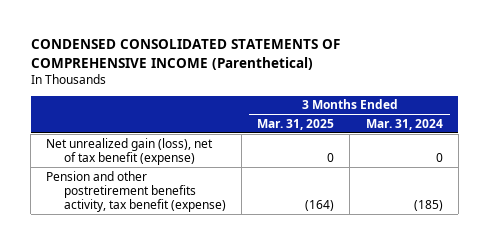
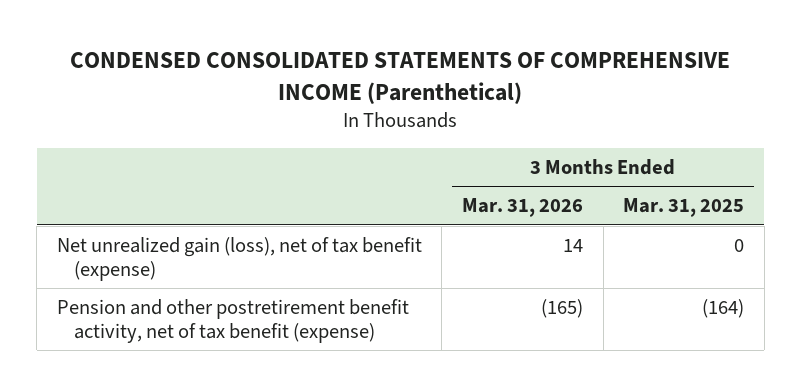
[365,118,443,130] Mar. 31, 2024 -> none
none -> [461,198,583,218] Mar. 31, 2026
[46,170,226,213] Pension and other postretirement benefits activity, tax benefit (expense) -> [56,298,409,343] Pension and other postretirement benefit activity, net of tax benefit (expense)

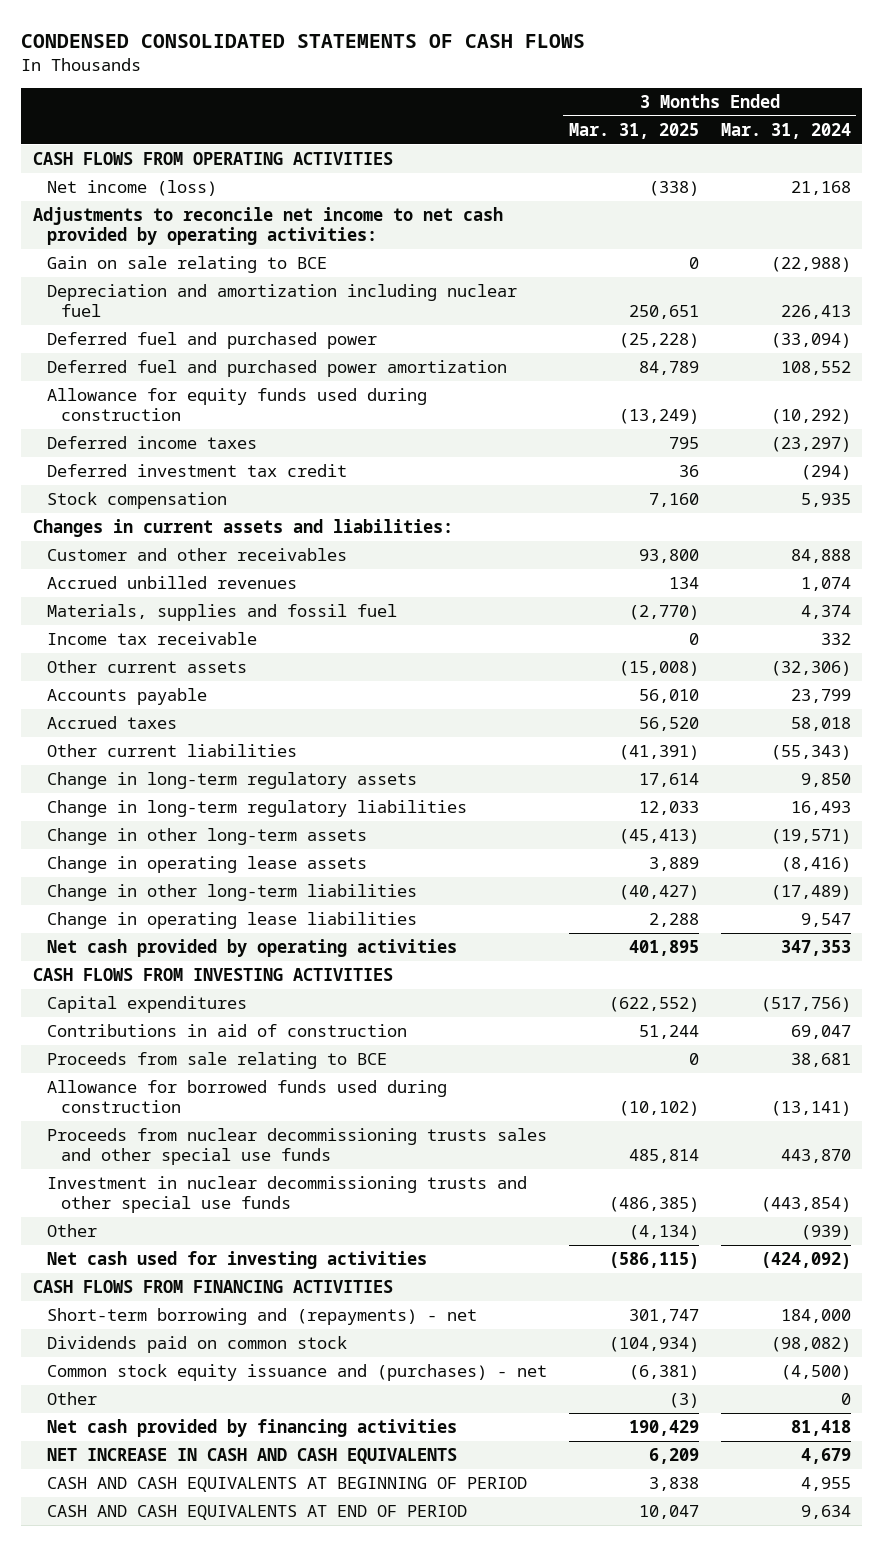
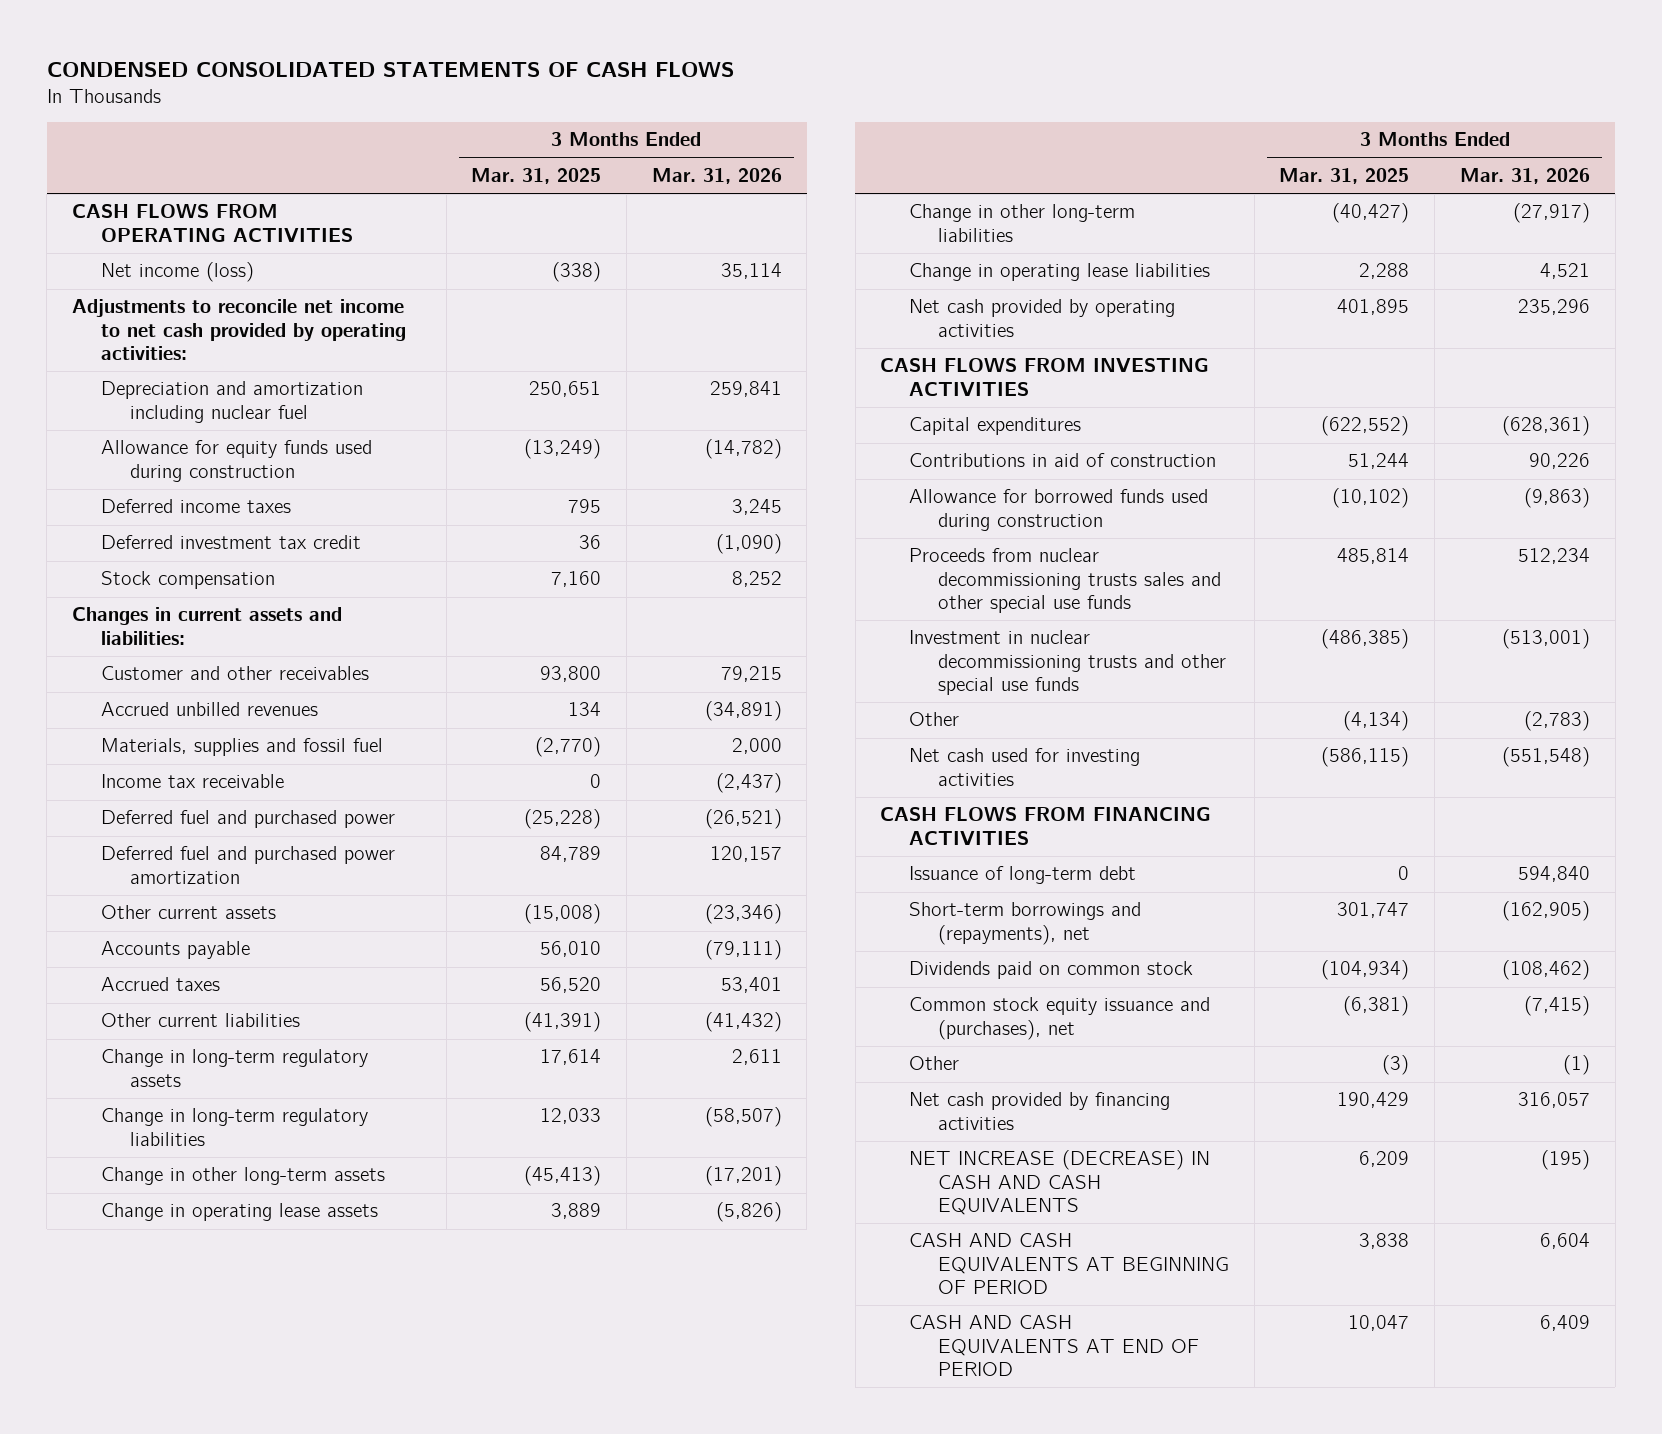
[720,122,851,139] Mar. 31, 2024 -> none
none -> [651,167,782,184] Mar. 31, 2026
[46,256,327,274] Gain on sale relating to BCE -> none
[46,332,377,350] Deferred fuel and purchased power -> [100,810,395,829] Deferred fuel and purchased power
[46,360,507,378] Deferred fuel and purchased power amortization -> [100,846,395,884] Deferred fuel and purchased power amortization
[46,1052,387,1070] Proceeds from sale relating to BCE -> none
none -> [909,866,1137,885] Issuance of long-term debt
[46,1308,477,1326] Short-term borrowing and (repayments) - net -> [909,902,1142,945] Short-term borrowings and (repayments), net
[46,1364,547,1382] Common stock equity issuance and (purchases) - net -> [909,997,1211,1040] Common stock equity issuance and (purchases), net
[46,1448,457,1465] NET INCREASE IN CASH AND CASH EQUIVALENTS -> [909,1150,1211,1215] NET INCREASE (DECREASE) IN CASH AND CASH EQUIVALENTS

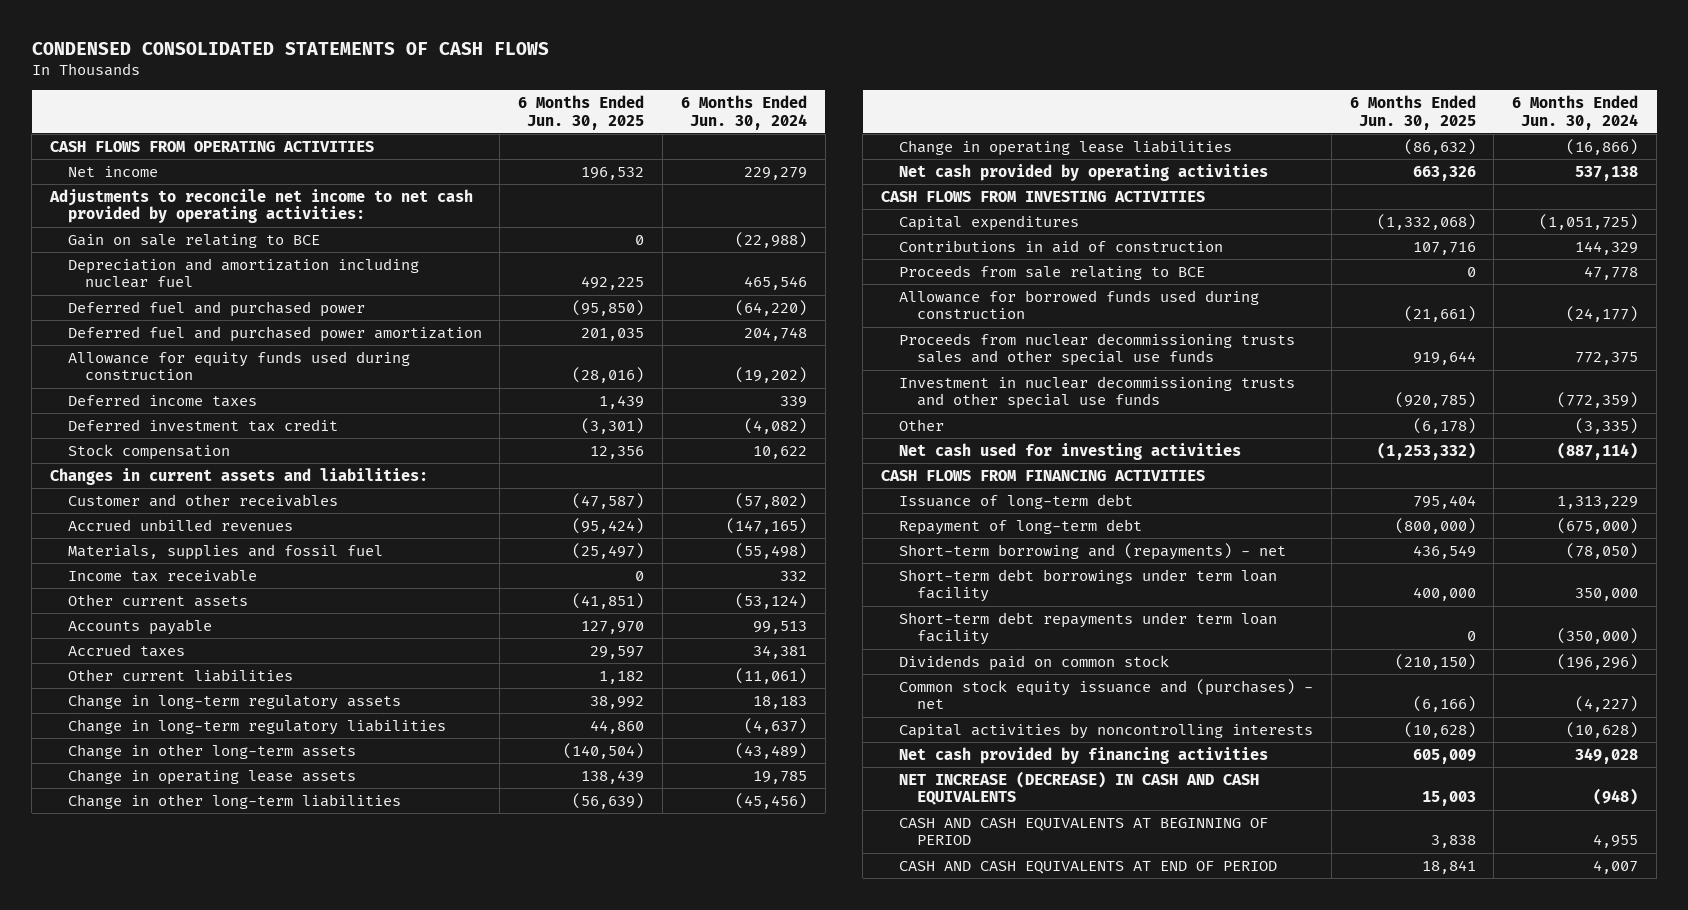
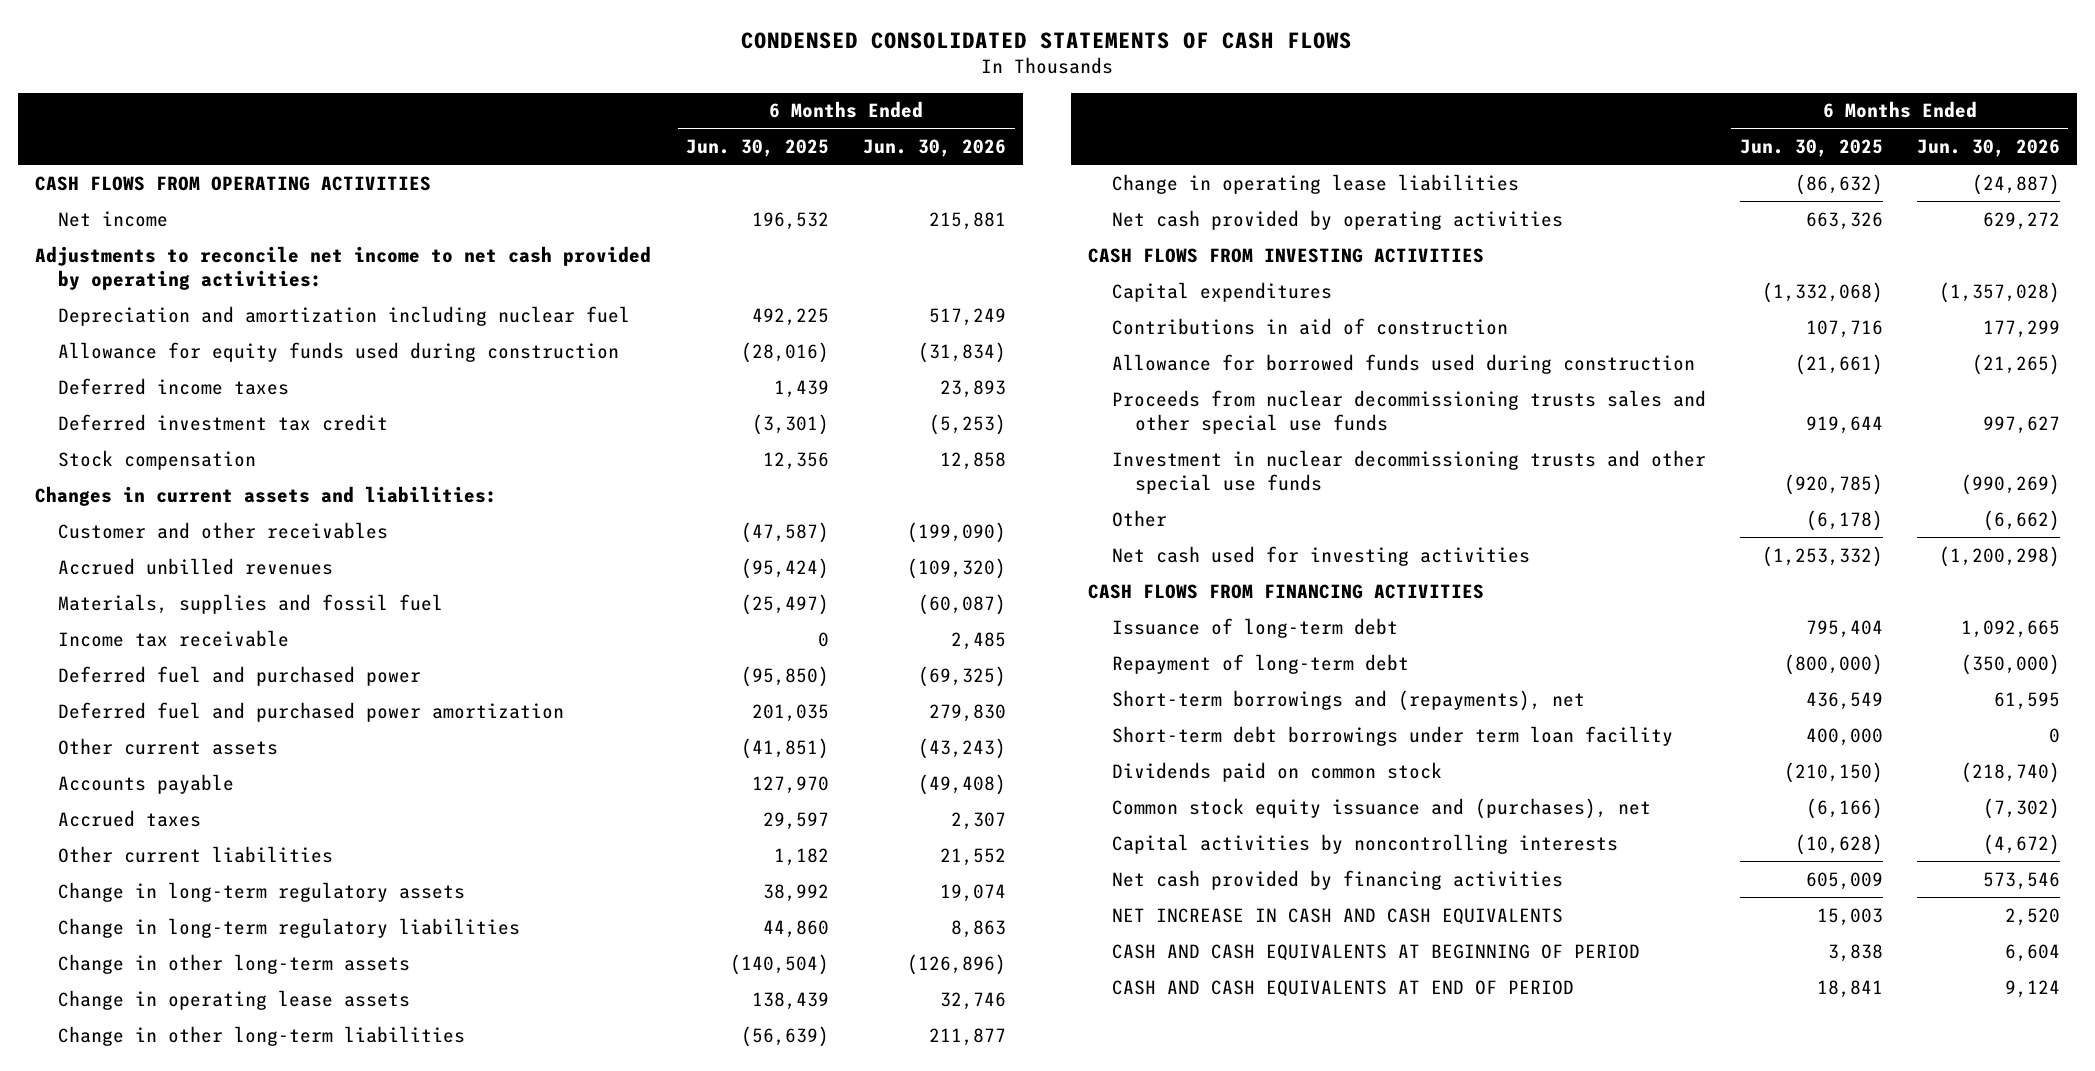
[680,95,807,130] 6 Months Ended Jun. 30, 2024 -> none
none -> [863,139,1007,158] Jun. 30, 2026
[67,233,320,248] Gain on sale relating to BCE -> none
[67,300,365,317] Deferred fuel and purchased power -> [58,665,422,686] Deferred fuel and purchased power
[67,325,482,342] Deferred fuel and purchased power amortization -> [58,701,565,722] Deferred fuel and purchased power amortization
[898,264,1205,280] Proceeds from sale relating to BCE -> none
[898,542,1286,560] Short-term borrowing and (repayments) - net -> [1111,689,1585,711] Short-term borrowings and (repayments), net
[898,611,1277,646] Short-term debt repayments under term loan facility -> none
[898,678,1313,710] Common stock equity issuance and (purchases) - net -> [1111,797,1651,819] Common stock equity issuance and (purchases), net
[898,770,1259,806] NET INCREASE (DECREASE) IN CASH AND CASH EQUIVALENTS -> [1111,907,1563,925] NET INCREASE IN CASH AND CASH EQUIVALENTS

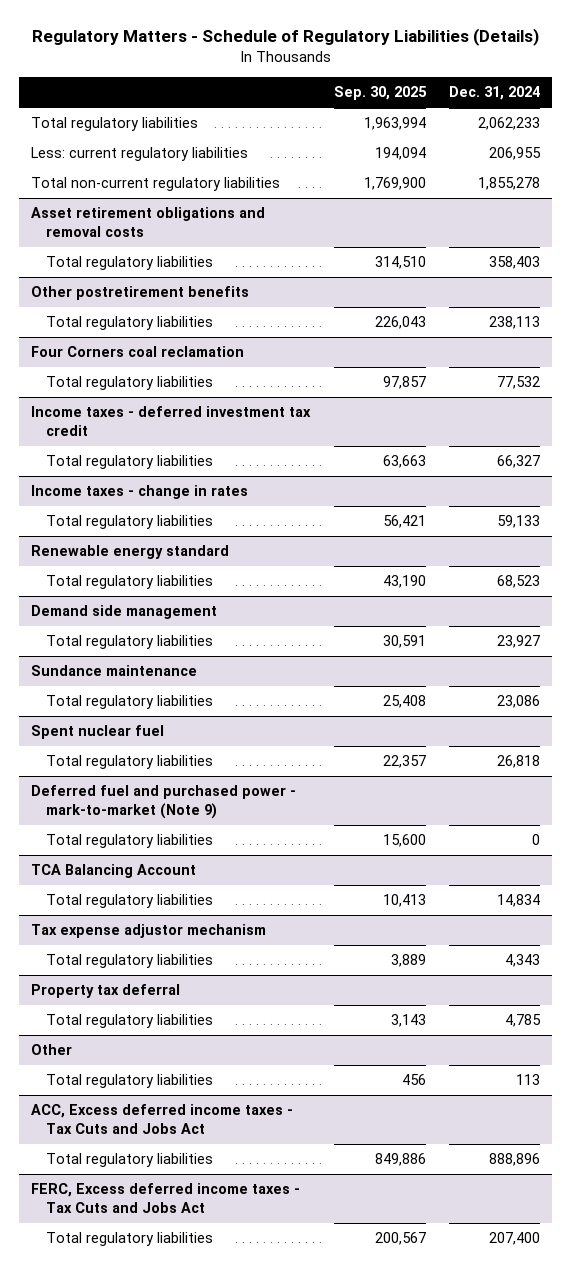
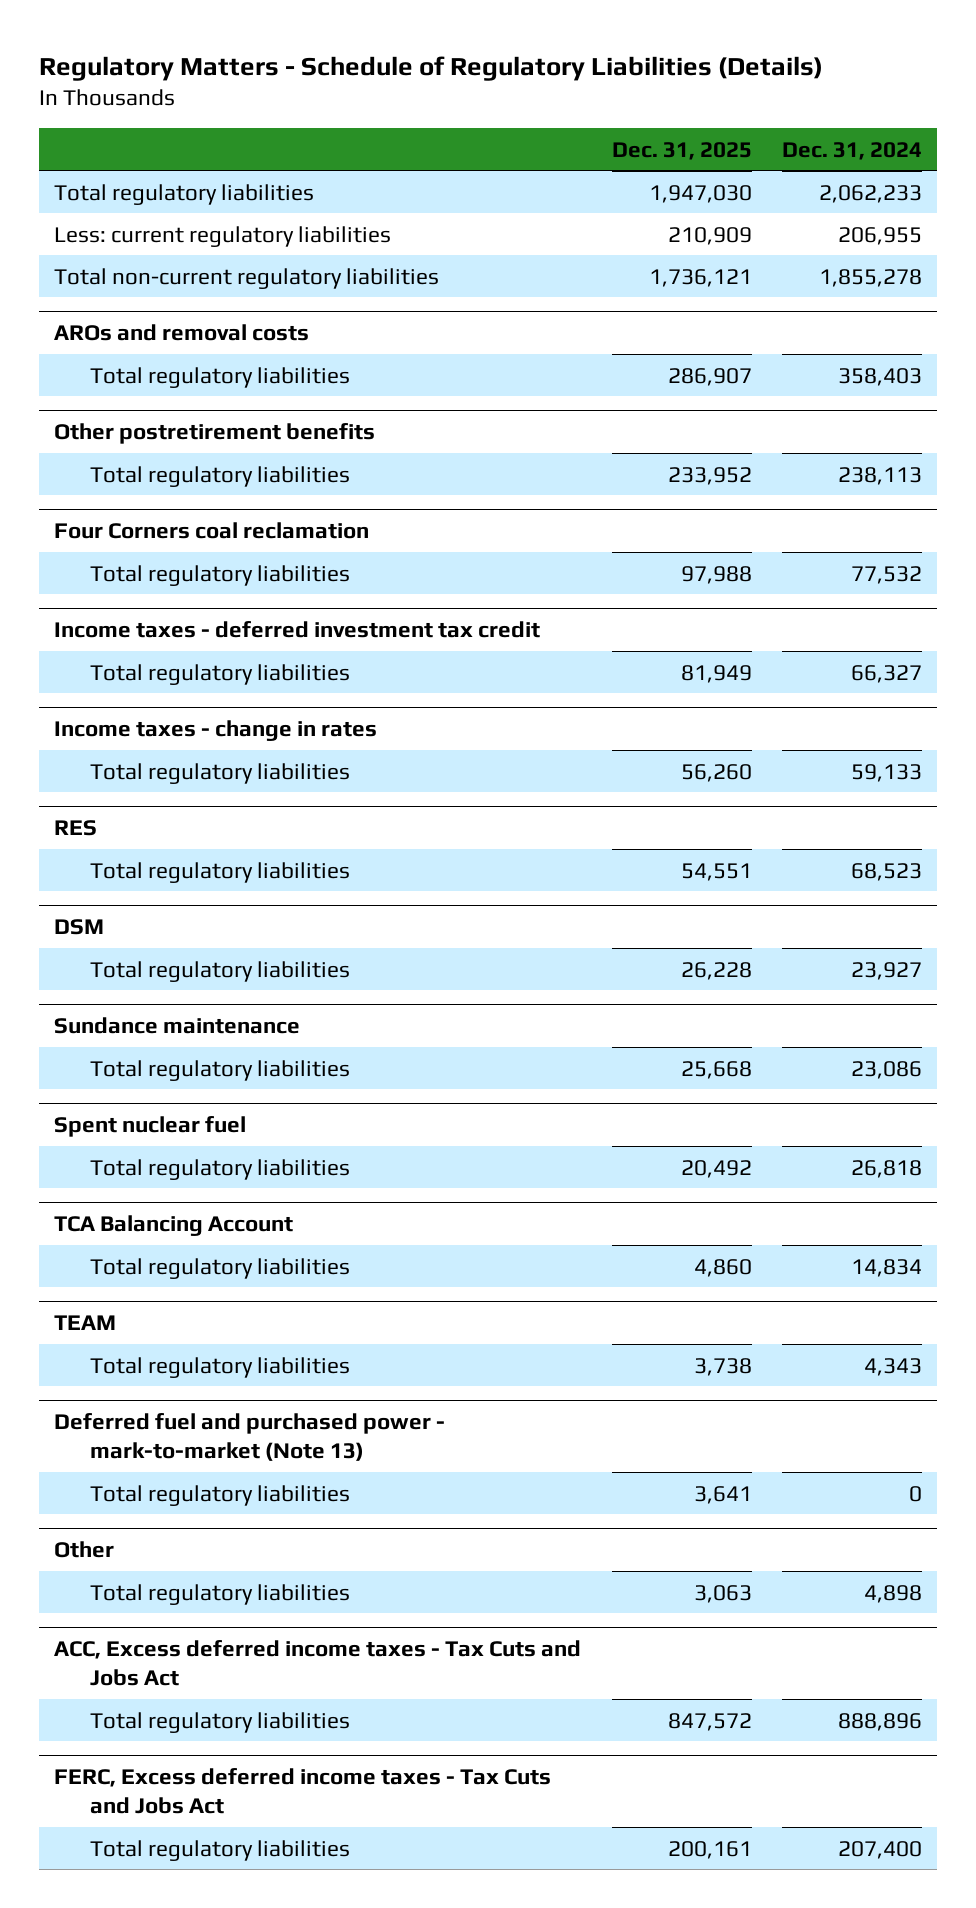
[333,86,427,101] Sep. 30, 2025 -> none
none -> [611,141,752,160] Dec. 31, 2025
[31,207,266,238] Asset retirement obligations and removal costs -> [54,324,310,342] AROs and removal costs
[31,545,230,560] Renewable energy standard -> [54,820,98,837] RES
[31,605,218,620] Demand side management -> [54,919,105,936] DSM
[31,785,297,820] Deferred fuel and purchased power - mark-to-market (Note 9) -> none
[46,834,214,849] Total regulatory liabilities -> none
[31,924,267,939] Tax expense adjustor mechanism -> [54,1315,117,1331] TEAM
[31,984,181,999] Property tax deferral -> none
none -> [54,1413,446,1461] Deferred fuel and purchased power - mark-to-market (Note 13)
[505,1014,542,1028] 4,785 -> [909,1485,923,1502] 0
[516,1074,541,1086] 113 -> [864,1584,923,1603] 4,898

